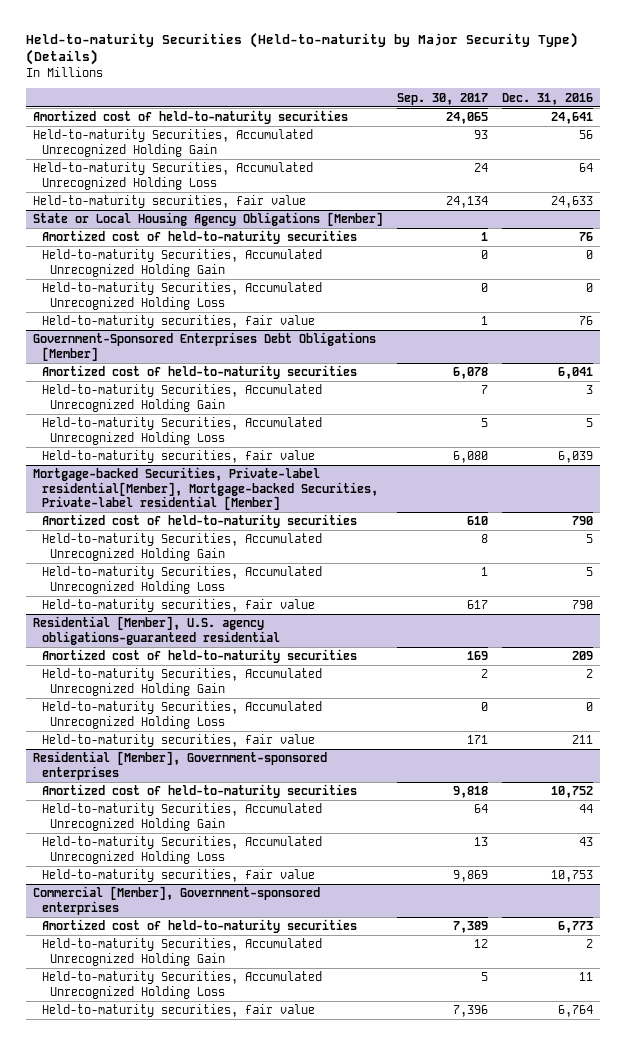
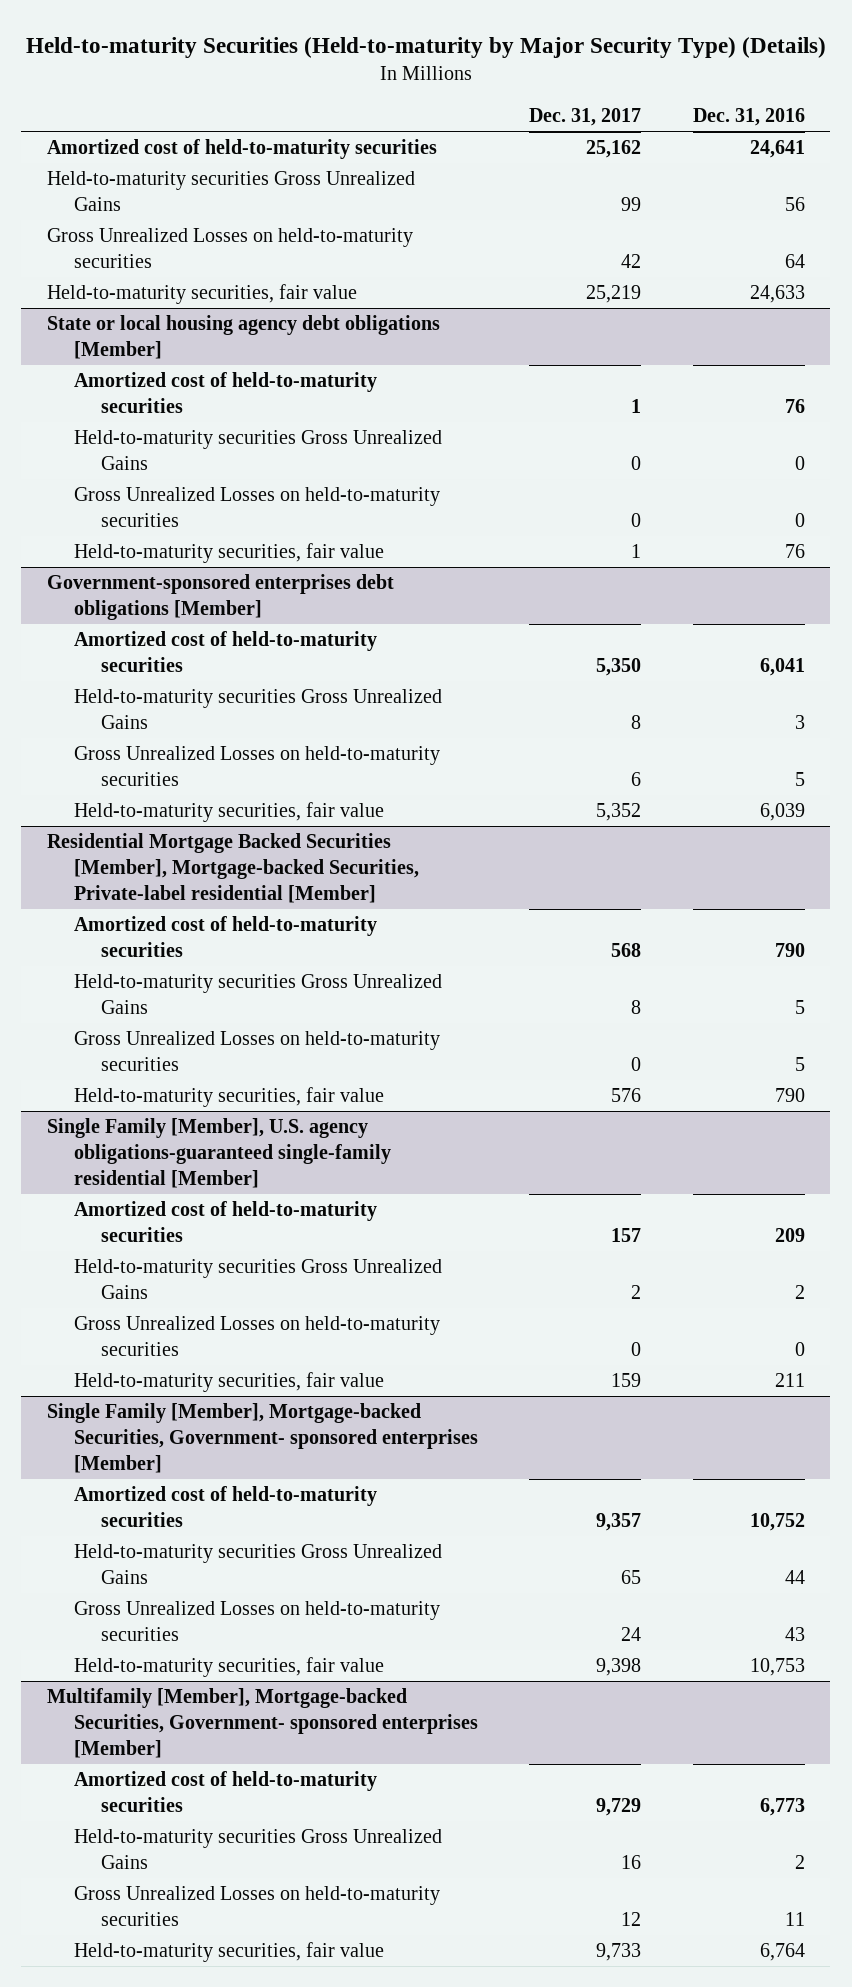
[397,92,489,105] Sep. 30, 2017 -> none
none -> [529,108,642,127] Dec. 31, 2017
[32,129,313,157] Held-to-maturity Securities, Accumulated Unrecognized Holding Gain -> [47,171,416,211] Held-to-maturity securities Gross Unrealized Gains
[32,162,313,190] Held-to-maturity Securities, Accumulated Unrecognized Holding Loss -> [47,228,414,268] Gross Unrealized Losses on held-to-maturity securities
[32,212,383,227] State or Local Housing Agency Obligations [Member] -> [47,315,441,359] State or local housing agency debt obligations [Member]
[41,249,322,277] Held-to-maturity Securities, Accumulated Unrecognized Holding Gain -> [73,430,442,470] Held-to-maturity securities Gross Unrealized Gains
[41,282,322,310] Held-to-maturity Securities, Accumulated Unrecognized Holding Loss -> [73,487,440,527] Gross Unrealized Losses on held-to-maturity securities
[32,332,376,361] Government-Sponsored Enterprises Debt Obligations [Member] -> [47,574,395,620] Government-sponsored enterprises debt obligations [Member]
[41,384,322,412] Held-to-maturity Securities, Accumulated Unrecognized Holding Gain -> [73,689,442,729] Held-to-maturity securities Gross Unrealized Gains
[41,417,322,445] Held-to-maturity Securities, Accumulated Unrecognized Holding Loss -> [73,746,440,786] Gross Unrealized Losses on held-to-maturity securities
[32,467,378,511] Mortgage-backed Securities, Private-label residential[Member], Mortgage-backed Securities, Private-label residential [Member] -> [47,833,419,903] Residential Mortgage Backed Securities [Member], Mortgage-backed Securities, Private-label residential [Member]
[41,533,322,561] Held-to-maturity Securities, Accumulated Unrecognized Holding Gain -> [73,974,442,1014] Held-to-maturity securities Gross Unrealized Gains
[41,566,322,594] Held-to-maturity Securities, Accumulated Unrecognized Holding Loss -> [73,1031,440,1071] Gross Unrealized Losses on held-to-maturity securities
[32,616,280,645] Residential [Member], U.S. agency obligations-guaranteed residential -> [47,1118,391,1188] Single Family [Member], U.S. agency obligations-guaranteed single-family residential [Member]
[41,668,322,696] Held-to-maturity Securities, Accumulated Unrecognized Holding Gain -> [73,1259,442,1299] Held-to-maturity securities Gross Unrealized Gains
[41,701,322,729] Held-to-maturity Securities, Accumulated Unrecognized Holding Loss -> [73,1316,440,1356] Gross Unrealized Losses on held-to-maturity securities
[32,751,327,780] Residential [Member], Government-sponsored enterprises -> none
none -> [47,1403,478,1473] Single Family [Member], Mortgage-backed Securities, Government- sponsored enterprises [Member]
[41,803,322,831] Held-to-maturity Securities, Accumulated Unrecognized Holding Gain -> [73,1544,442,1584] Held-to-maturity securities Gross Unrealized Gains
[41,836,322,864] Held-to-maturity Securities, Accumulated Unrecognized Holding Loss -> [73,1601,440,1641] Gross Unrealized Losses on held-to-maturity securities
[32,886,320,915] Commercial [Member], Government-sponsored enterprises -> none
none -> [47,1688,478,1758] Multifamily [Member], Mortgage-backed Securities, Government- sponsored enterprises [Member]
[41,938,322,966] Held-to-maturity Securities, Accumulated Unrecognized Holding Gain -> [73,1829,442,1869] Held-to-maturity securities Gross Unrealized Gains
[41,971,322,999] Held-to-maturity Securities, Accumulated Unrecognized Holding Loss -> [73,1886,440,1926] Gross Unrealized Losses on held-to-maturity securities

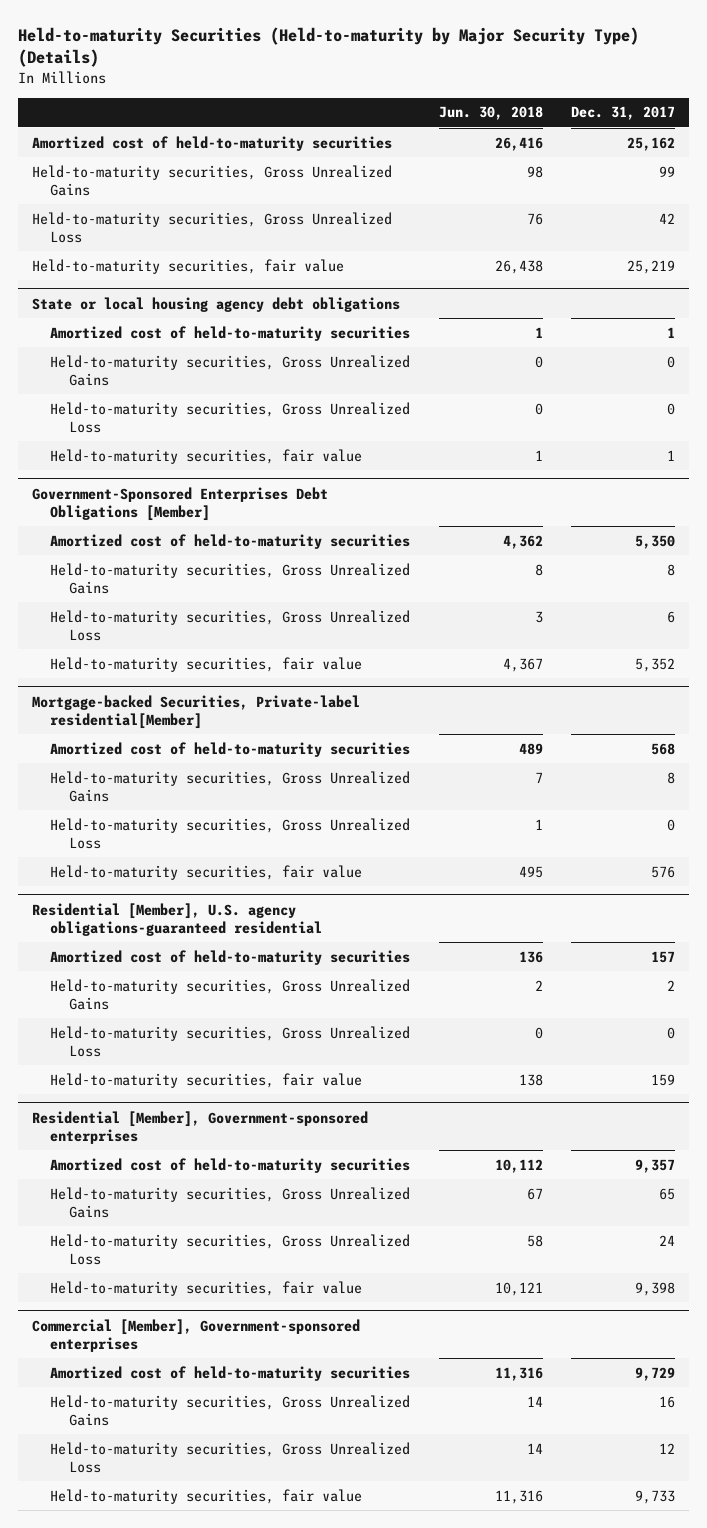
[692,108,805,127] Dec. 31, 2016 -> none
none -> [438,106,543,121] Jun. 30, 2018
[47,171,416,211] Held-to-maturity securities Gross Unrealized Gains -> [32,164,393,196] Held-to-maturity securities, Gross Unrealized Gains
[47,228,414,268] Gross Unrealized Losses on held-to-maturity securities -> [32,211,393,243] Held-to-maturity securities, Gross Unrealized Loss
[47,315,441,359] State or local housing agency debt obligations [Member] -> [32,296,401,312] State or local housing agency debt obligations
[73,430,442,470] Held-to-maturity securities Gross Unrealized Gains -> [50,354,411,386] Held-to-maturity securities, Gross Unrealized Gains
[73,487,440,527] Gross Unrealized Losses on held-to-maturity securities -> [50,401,411,433] Held-to-maturity securities, Gross Unrealized Loss
[47,574,395,620] Government-sponsored enterprises debt obligations [Member] -> [32,486,329,521] Government-Sponsored Enterprises Debt Obligations [Member]
[73,689,442,729] Held-to-maturity securities Gross Unrealized Gains -> [50,562,411,594] Held-to-maturity securities, Gross Unrealized Gains
[73,746,440,786] Gross Unrealized Losses on held-to-maturity securities -> [50,609,411,641] Held-to-maturity securities, Gross Unrealized Loss
[47,833,419,903] Residential Mortgage Backed Securities [Member], Mortgage-backed Securities, Private-label residential [Member] -> [32,694,361,729] Mortgage-backed Securities, Private-label residential[Member]
[73,974,442,1014] Held-to-maturity securities Gross Unrealized Gains -> [50,770,411,802] Held-to-maturity securities, Gross Unrealized Gains
[73,1031,440,1071] Gross Unrealized Losses on held-to-maturity securities -> [50,817,411,849] Held-to-maturity securities, Gross Unrealized Loss
[47,1118,391,1188] Single Family [Member], U.S. agency obligations-guaranteed single-family residential [Member] -> [32,902,323,936] Residential [Member], U.S. agency obligations-guaranteed residential
[73,1259,442,1299] Held-to-maturity securities Gross Unrealized Gains -> [50,978,411,1010] Held-to-maturity securities, Gross Unrealized Gains
[73,1316,440,1356] Gross Unrealized Losses on held-to-maturity securities -> [50,1025,411,1057] Held-to-maturity securities, Gross Unrealized Loss
[47,1403,478,1473] Single Family [Member], Mortgage-backed Securities, Government- sponsored enterprises [Member] -> none
none -> [32,1110,369,1144] Residential [Member], Government-sponsored enterprises
[73,1544,442,1584] Held-to-maturity securities Gross Unrealized Gains -> [50,1186,411,1218] Held-to-maturity securities, Gross Unrealized Gains
[73,1601,440,1641] Gross Unrealized Losses on held-to-maturity securities -> [50,1233,411,1265] Held-to-maturity securities, Gross Unrealized Loss
[47,1688,478,1758] Multifamily [Member], Mortgage-backed Securities, Government- sponsored enterprises [Member] -> none
none -> [32,1318,361,1352] Commercial [Member], Government-sponsored enterprises
[73,1829,442,1869] Held-to-maturity securities Gross Unrealized Gains -> [50,1394,411,1426] Held-to-maturity securities, Gross Unrealized Gains
[73,1886,440,1926] Gross Unrealized Losses on held-to-maturity securities -> [50,1441,411,1473] Held-to-maturity securities, Gross Unrealized Loss

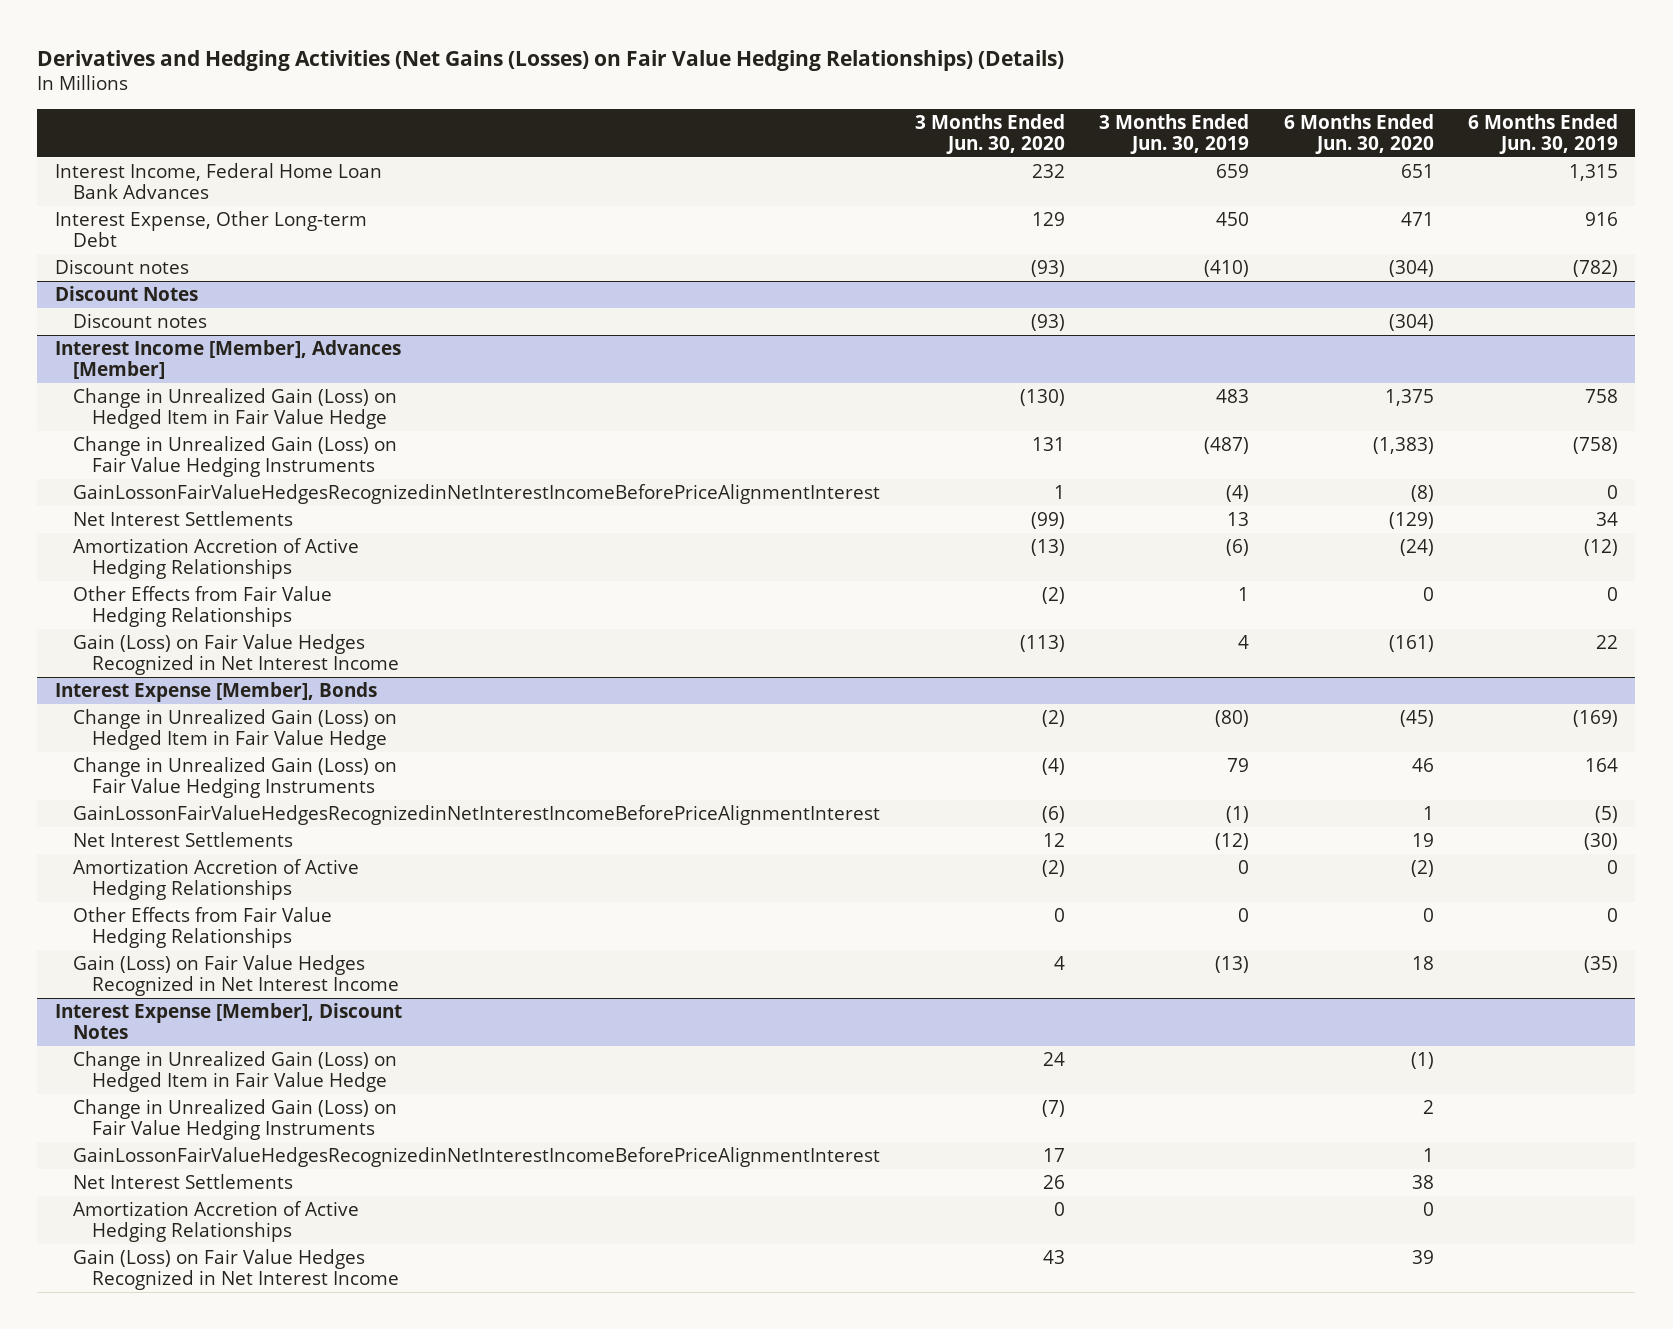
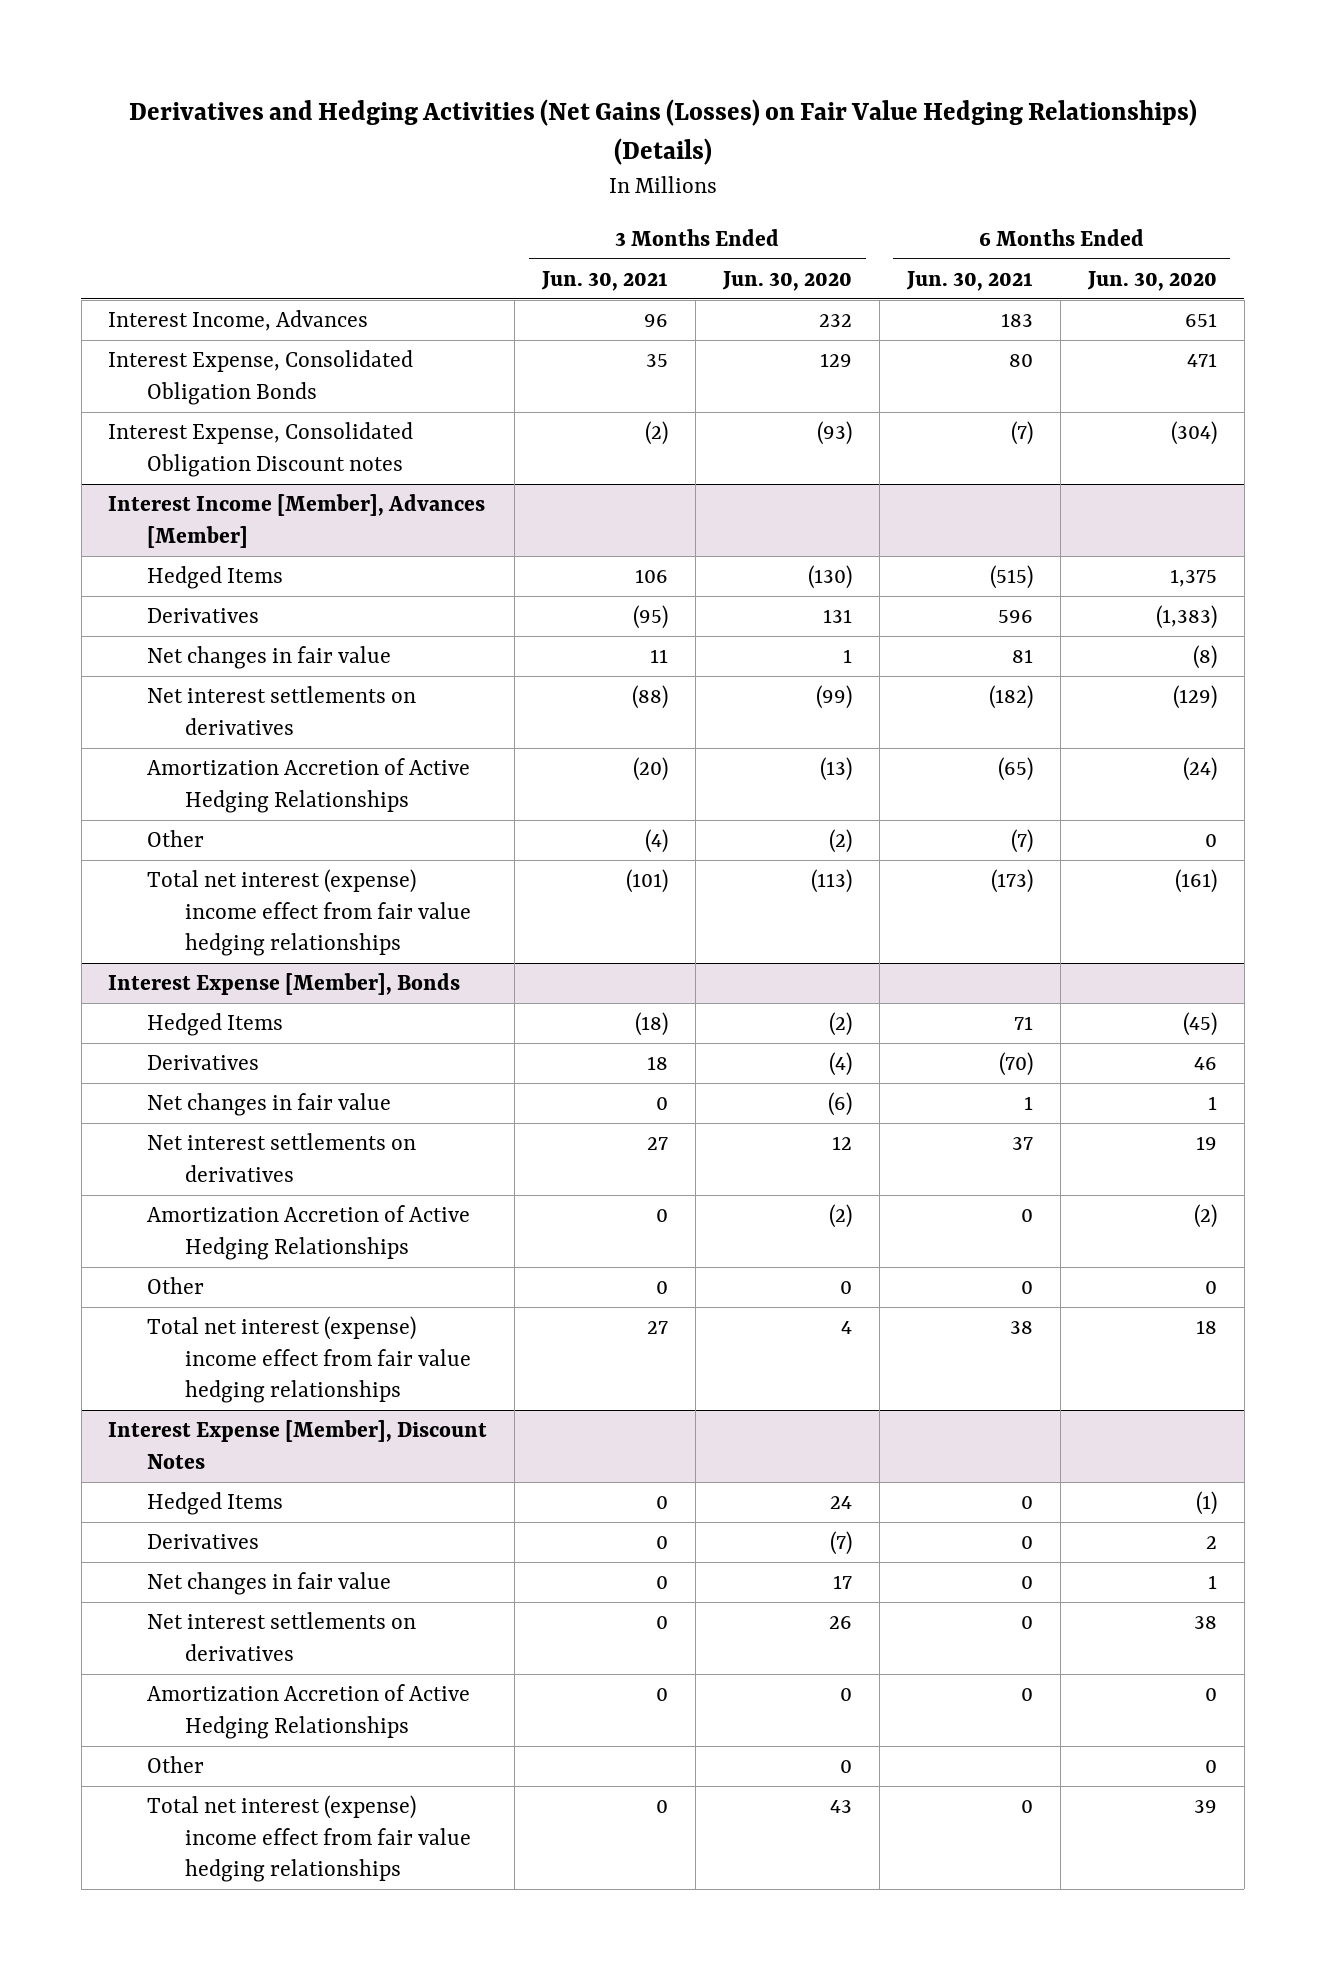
[1099,113,1250,154] 3 Months Ended Jun. 30, 2019 -> none
[1468,113,1619,154] 6 Months Ended Jun. 30, 2019 -> none
none -> [541,270,669,291] Jun. 30, 2021
none -> [905,270,1033,291] Jun. 30, 2021
[54,285,198,301] Discount Notes -> none
[73,312,208,328] Discount notes -> none
[54,162,382,200] Interest Income, Federal Home Loan Bank Advances -> [108,310,369,332] Interest Income, Advances
[54,210,367,248] Interest Expense, Other Long-term Debt -> [108,350,414,405] Interest Expense, Consolidated Obligation Bonds
[54,258,189,274] Discount notes -> [108,422,414,477] Interest Expense, Consolidated Obligation Discount notes
[73,387,398,430] Change in Unrealized Gain (Loss) on Hedged Item in Fair Value Hedge -> [146,566,283,590] Hedged Items
[73,435,398,478] Change in Unrealized Gain (Loss) on Fair Value Hedging Instruments -> [146,608,259,624] Derivatives
[73,483,881,504] GainLossonFairValueHedgesRecognizedinNetInterestIncomeBeforePriceAlignmentInterest -> [146,646,391,670] Net changes in fair value
[73,510,294,526] Net Interest Settlements -> [146,686,416,735] Net interest settlements on derivatives
[73,585,333,628] Other Effects from Fair Value Hedging Relationships -> [146,830,204,848] Other
[73,633,399,676] Gain (Loss) on Fair Value Hedges Recognized in Net Interest Income -> [146,869,472,957] Total net interest (expense) income effect from fair value hedging relationships
[73,708,398,751] Change in Unrealized Gain (Loss) on Hedged Item in Fair Value Hedge -> [146,1013,283,1037] Hedged Items
[73,756,398,799] Change in Unrealized Gain (Loss) on Fair Value Hedging Instruments -> [146,1055,259,1071] Derivatives
[73,804,881,825] GainLossonFairValueHedgesRecognizedinNetInterestIncomeBeforePriceAlignmentInterest -> [146,1093,391,1117] Net changes in fair value
[73,831,294,847] Net Interest Settlements -> [146,1133,416,1182] Net interest settlements on derivatives
[73,906,333,949] Other Effects from Fair Value Hedging Relationships -> [146,1277,204,1295] Other
[73,954,399,997] Gain (Loss) on Fair Value Hedges Recognized in Net Interest Income -> [146,1316,472,1404] Total net interest (expense) income effect from fair value hedging relationships
[73,1050,398,1093] Change in Unrealized Gain (Loss) on Hedged Item in Fair Value Hedge -> [146,1492,283,1516] Hedged Items
[73,1098,398,1141] Change in Unrealized Gain (Loss) on Fair Value Hedging Instruments -> [146,1534,259,1550] Derivatives
[73,1146,881,1167] GainLossonFairValueHedgesRecognizedinNetInterestIncomeBeforePriceAlignmentInterest -> [146,1572,391,1596] Net changes in fair value
[73,1173,294,1189] Net Interest Settlements -> [146,1612,416,1661] Net interest settlements on derivatives
none -> [146,1756,204,1774] Other
[73,1248,399,1291] Gain (Loss) on Fair Value Hedges Recognized in Net Interest Income -> [146,1795,472,1883] Total net interest (expense) income effect from fair value hedging relationships

